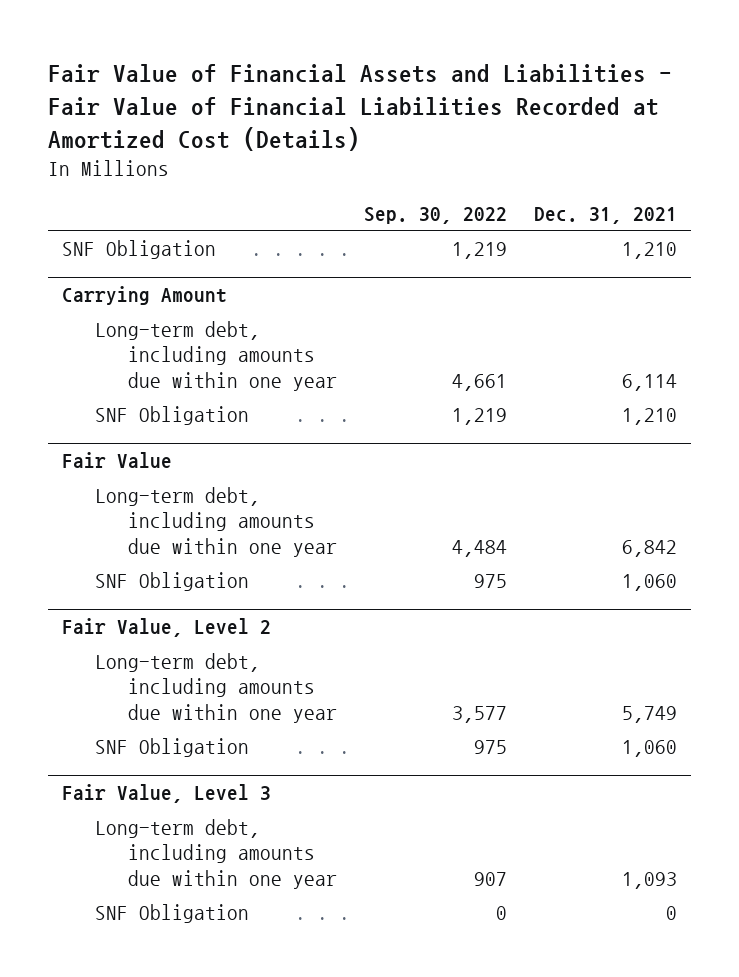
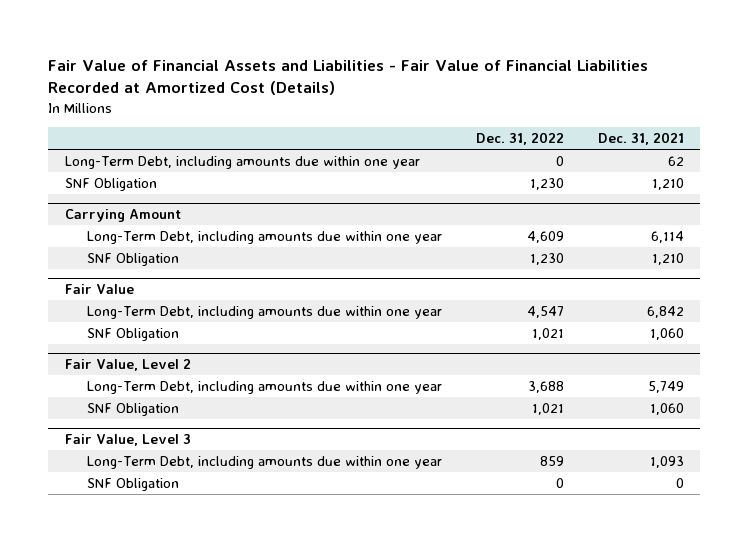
[364,206,508,224] Sep. 30, 2022 -> none
none -> [475,132,564,146] Dec. 31, 2022
none -> [65,155,421,169] Long-Term Debt, including amounts due within one year
[94,320,337,391] Long-term debt, including amounts due within one year -> [87,230,443,244] Long-Term Debt, including amounts due within one year
[94,486,337,557] Long-term debt, including amounts due within one year -> [87,305,443,319] Long-Term Debt, including amounts due within one year
[94,652,337,723] Long-term debt, including amounts due within one year -> [87,380,443,394] Long-Term Debt, including amounts due within one year
[94,818,337,889] Long-term debt, including amounts due within one year -> [87,455,443,469] Long-Term Debt, including amounts due within one year

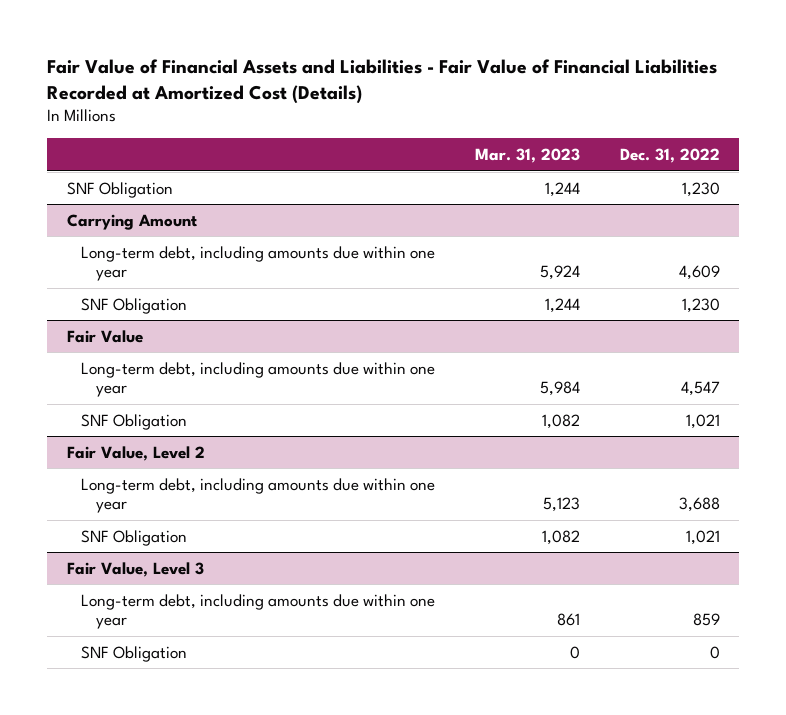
[597,132,684,146] Dec. 31, 2021 -> none
none -> [474,147,580,163] Mar. 31, 2023
[65,155,421,169] Long-Term Debt, including amounts due within one year -> none
[87,230,443,244] Long-Term Debt, including amounts due within one year -> [81,245,436,282] Long-term debt, including amounts due within one year
[87,305,443,319] Long-Term Debt, including amounts due within one year -> [81,361,436,398] Long-term debt, including amounts due within one year
[87,380,443,394] Long-Term Debt, including amounts due within one year -> [81,477,436,514] Long-term debt, including amounts due within one year
[87,455,443,469] Long-Term Debt, including amounts due within one year -> [81,593,436,630] Long-term debt, including amounts due within one year

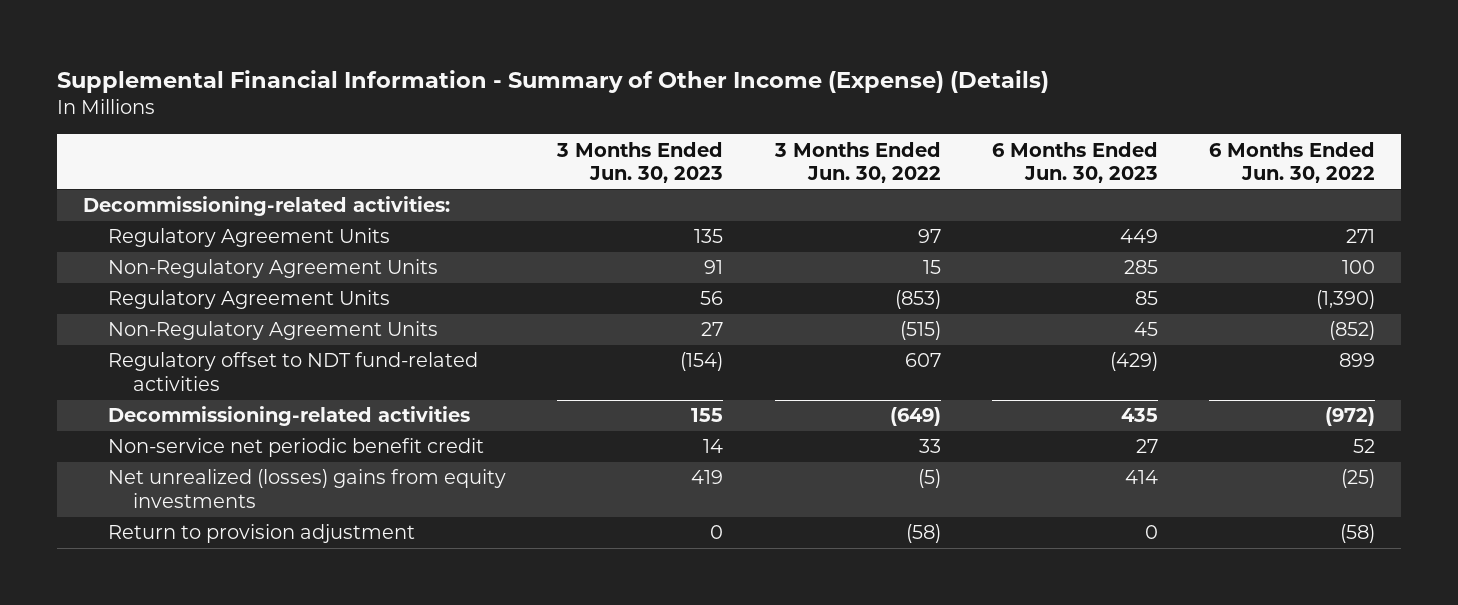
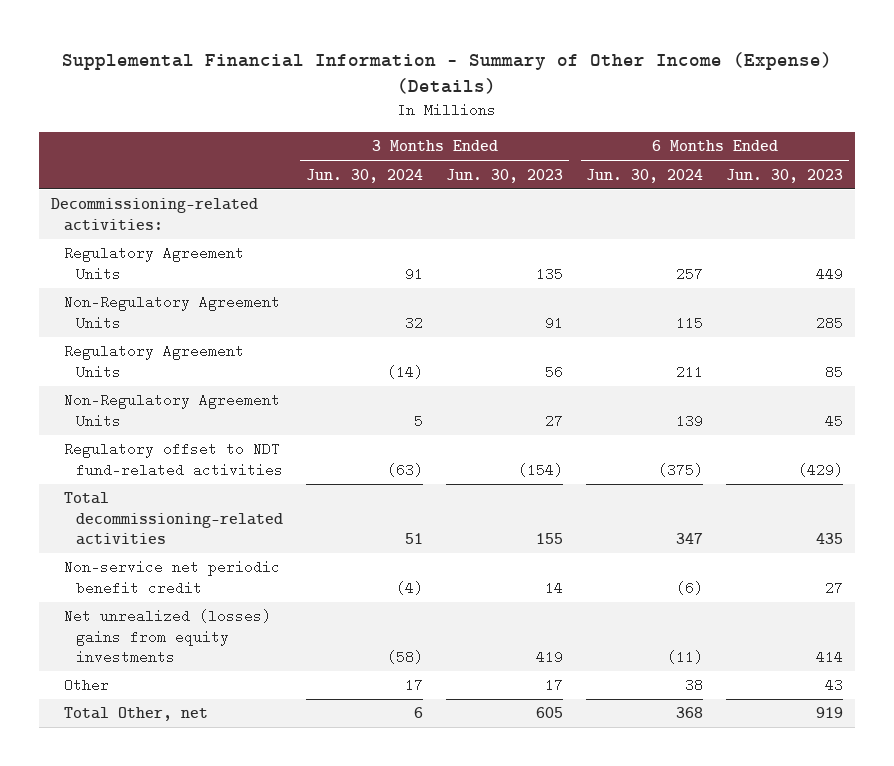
[773,141,941,184] 3 Months Ended Jun. 30, 2022 -> none
[1209,141,1376,184] 6 Months Ended Jun. 30, 2022 -> none
none -> [306,168,424,183] Jun. 30, 2024
none -> [586,168,704,183] Jun. 30, 2024
[107,406,470,427] Decommissioning-related activities -> [63,492,284,546] Total decommissioning-related activities
[107,524,415,544] Return to provision adjustment -> none
none -> [63,678,109,693] Other
none -> [63,707,208,722] Total Other, net

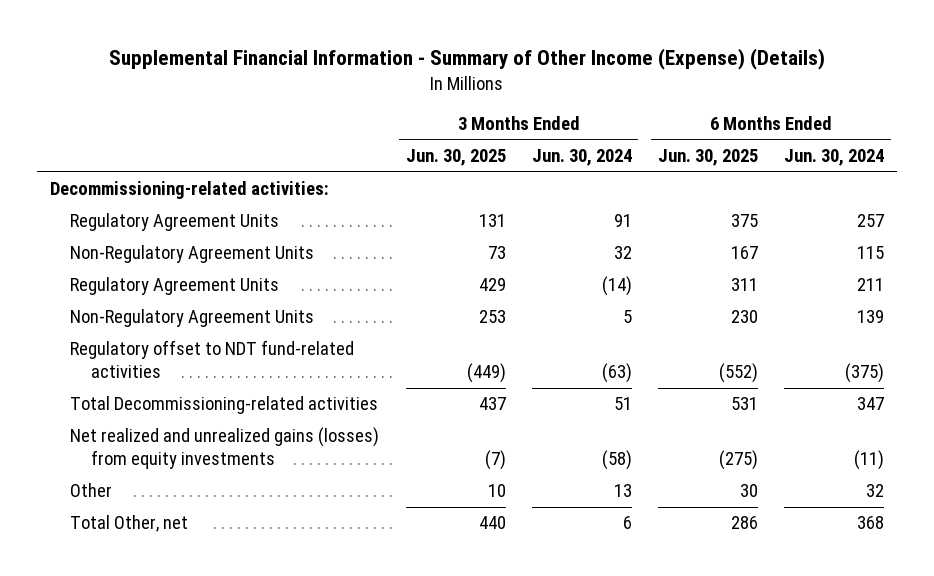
[446,168,564,183] Jun. 30, 2023 -> none
[726,168,844,183] Jun. 30, 2023 -> none
none -> [405,149,506,167] Jun. 30, 2025
none -> [658,149,759,167] Jun. 30, 2025
[63,560,280,595] Non-service net periodic benefit credit -> none
[63,492,284,546] Total decommissioning-related activities -> [70,396,379,415] Total Decommissioning-related activities
[63,609,271,665] Net unrealized (losses) gains from equity investments -> [70,427,380,470] Net realized and unrealized gains (losses) from equity investments
[405,678,424,693] 17 -> [613,484,632,498] 13
[685,678,704,693] 38 -> [866,484,885,498] 32

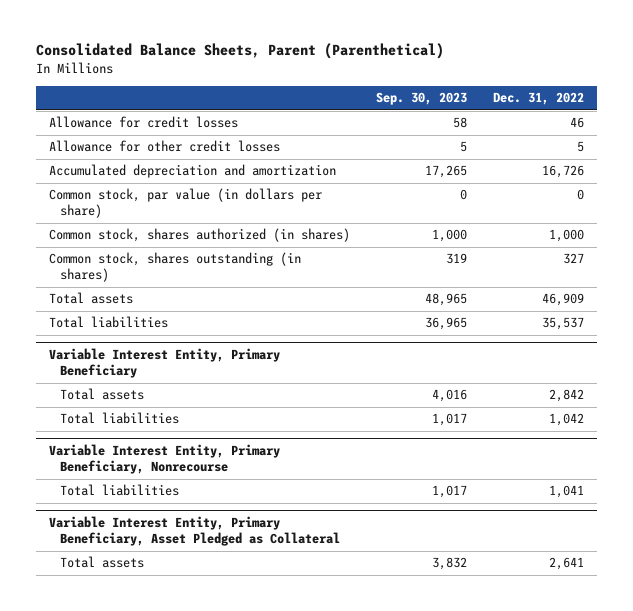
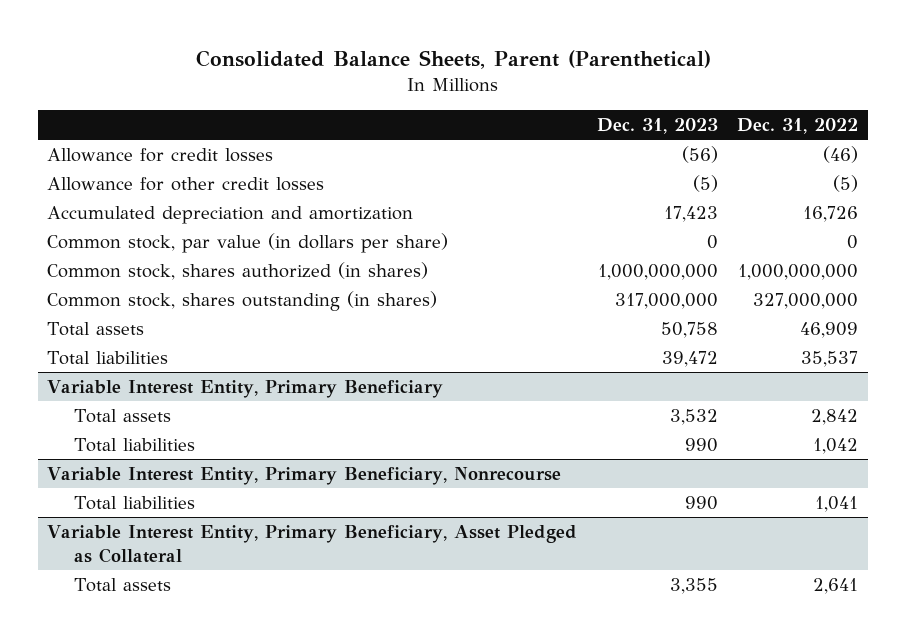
[376,92,468,106] Sep. 30, 2023 -> none
none -> [596,118,718,135] Dec. 31, 2023
[570,117,585,129] 46 -> [822,146,858,164] (46)
[577,141,585,153] 5 -> [832,175,858,193] (5)
[549,229,585,243] 1,000 -> [737,264,858,281] 1,000,000,000
[563,253,585,265] 327 -> [752,293,858,310] 327,000,000

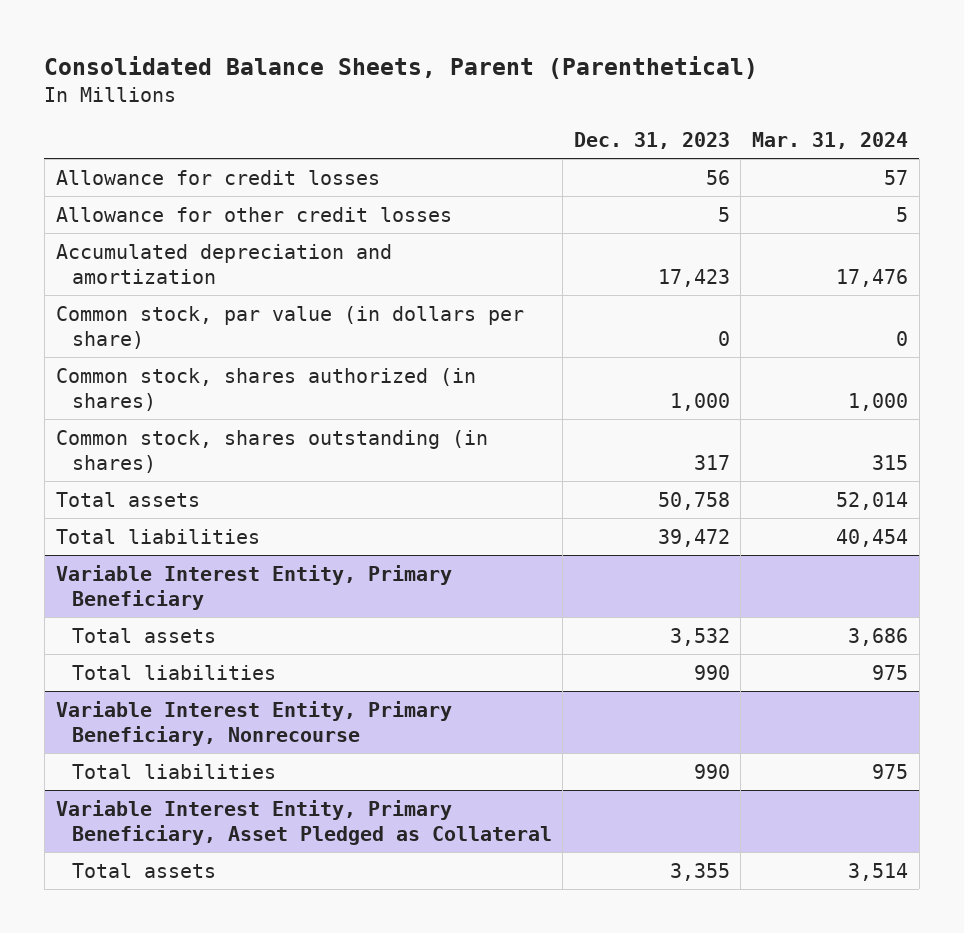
[736,118,858,135] Dec. 31, 2022 -> none
none -> [752,131,909,149] Mar. 31, 2024
[681,146,718,164] (56) -> [705,169,730,185] 56
[692,175,718,193] (5) -> [717,206,730,222] 5
[597,264,718,281] 1,000,000,000 -> [669,392,730,411] 1,000
[614,293,718,310] 317,000,000 -> [693,454,730,470] 317

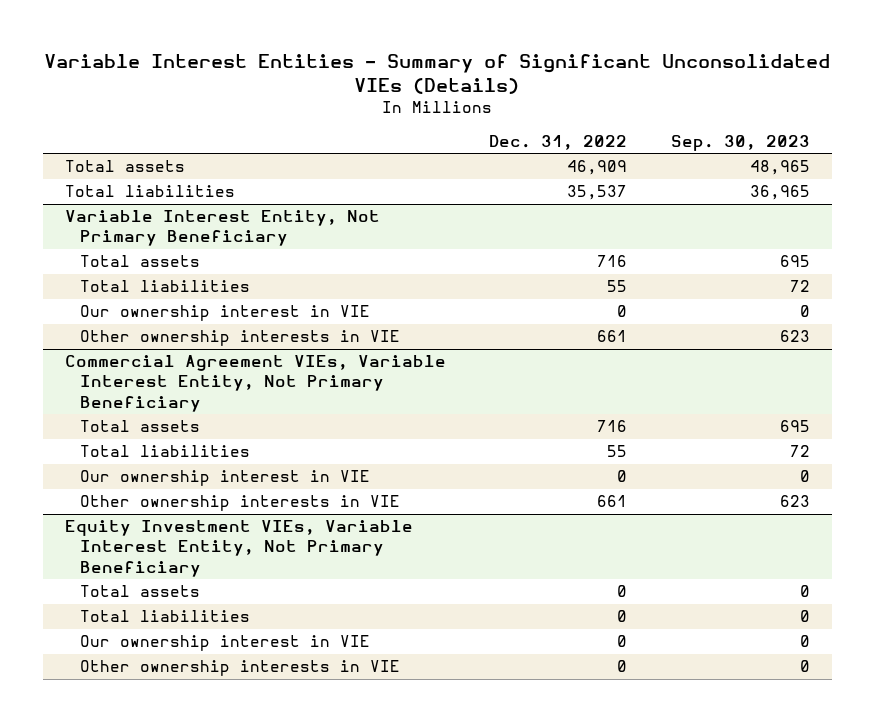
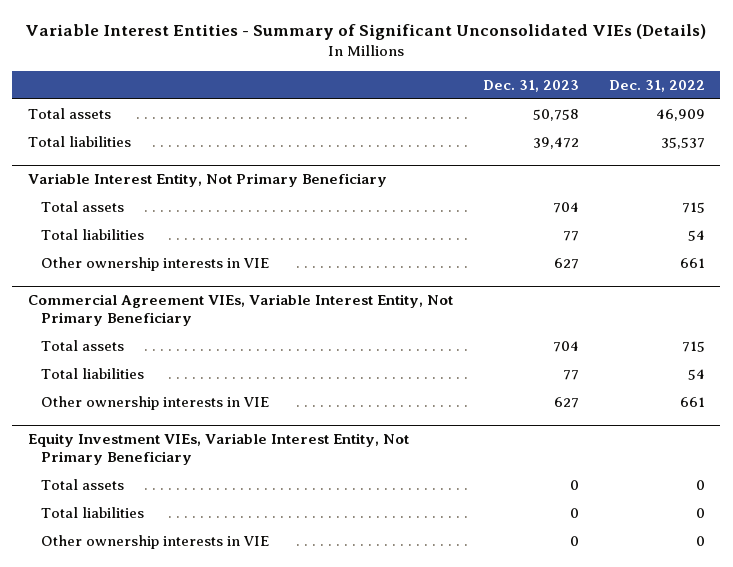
[670,134,810,151] Sep. 30, 2023 -> none
none -> [482,79,579,92] Dec. 31, 2023
[80,305,371,322] Our ownership interest in VIE -> none
[597,255,628,268] 716 -> [682,202,706,214] 715
[607,280,628,293] 55 -> [688,230,706,242] 54
[80,470,371,487] Our ownership interest in VIE -> none
[597,420,628,433] 716 -> [682,341,706,353] 715
[607,445,628,458] 55 -> [688,369,706,381] 54
[80,635,371,652] Our ownership interest in VIE -> none

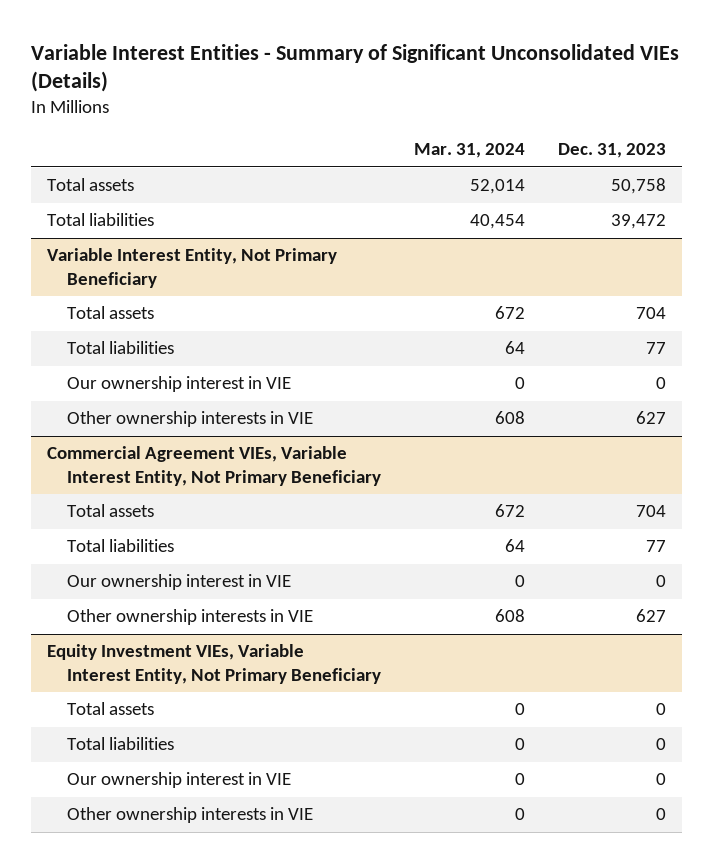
[609,79,706,92] Dec. 31, 2022 -> none
none -> [413,143,525,159] Mar. 31, 2024
none -> [67,376,292,393] Our ownership interest in VIE
none -> [67,574,292,591] Our ownership interest in VIE
none -> [67,772,292,789] Our ownership interest in VIE

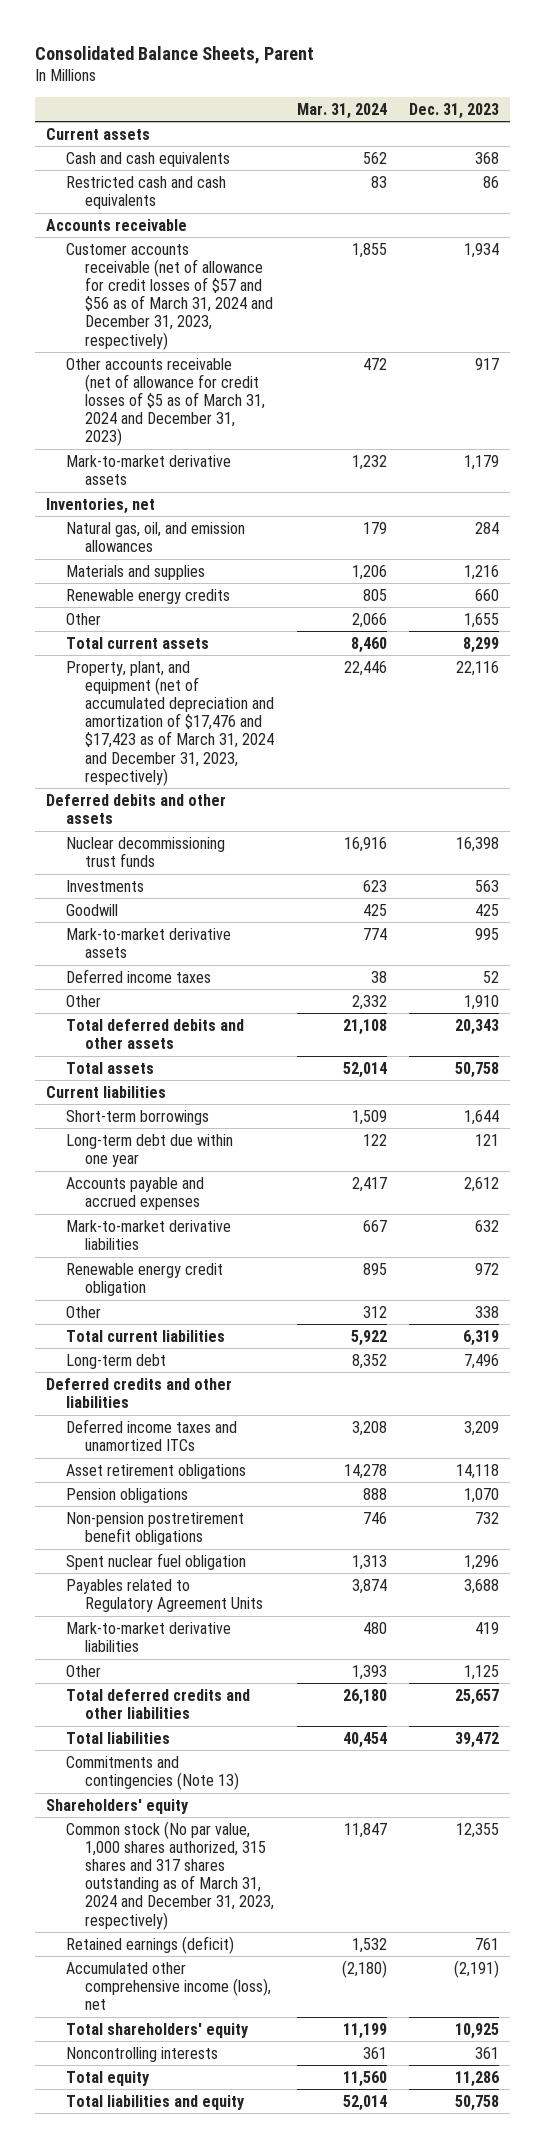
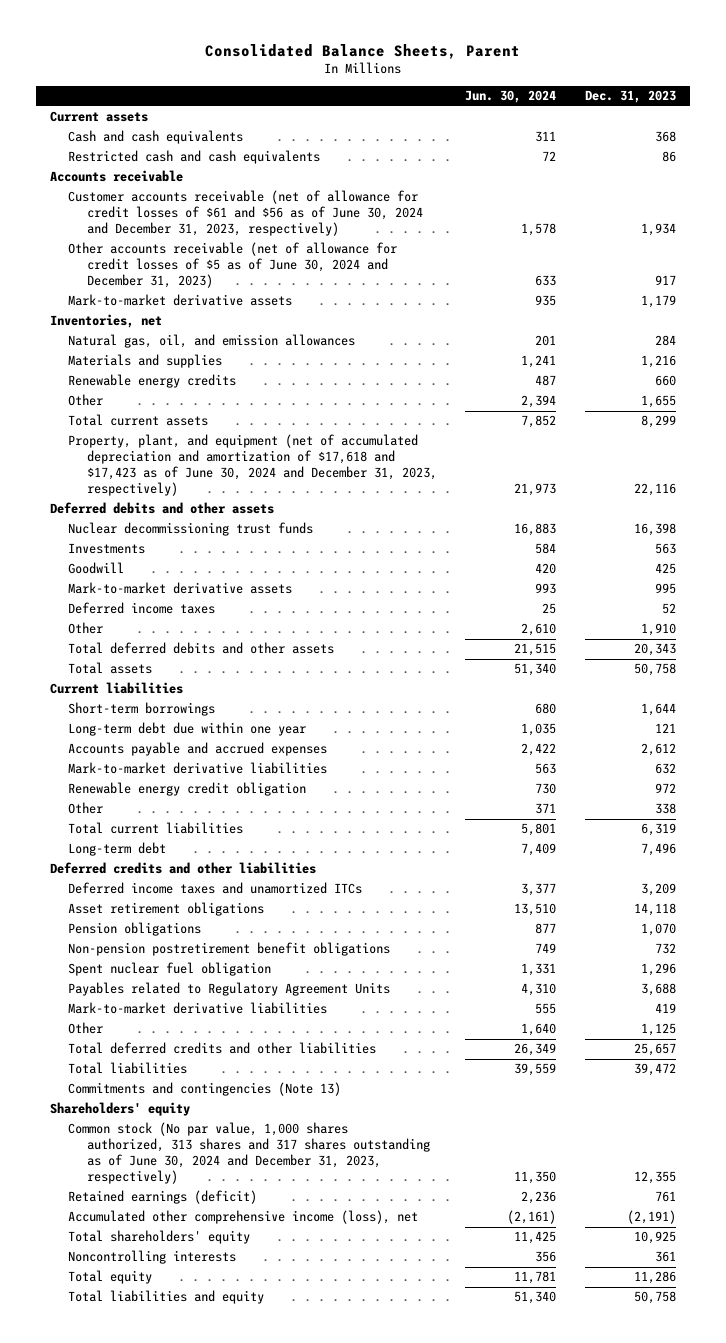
[296,102,387,119] Mar. 31, 2024 -> none
none -> [465,90,557,104] Jun. 30, 2024
[65,242,274,350] Customer accounts receivable (net of allowance for credit losses of $57 and $56 as of March 31, 2024 and December 31, 2023, respectively) -> [68,190,423,237] Customer accounts receivable (net of allowance for credit losses of $61 and $56 as of June 30, 2024 and December 31, 2023, respectively)
[65,357,266,447] Other accounts receivable (net of allowance for credit losses of $5 as of March 31, 2024 and December 31, 2023) -> [68,242,398,289] Other accounts receivable (net of allowance for credit losses of $5 as of June 30, 2024 and December 31, 2023)
[65,660,275,786] Property, plant, and equipment (net of accumulated depreciation and amortization of $17,476 and $17,423 as of March 31, 2024 and December 31, 2023, respectively) -> [68,434,437,497] Property, plant, and equipment (net of accumulated depreciation and amortization of $17,618 and $17,423 as of June 30, 2024 and December 31, 2023, respectively)
[65,1820,275,1930] Common stock (No par value, 1,000 shares authorized, 315 shares and 317 shares outstanding as of March 31, 2024 and December 31, 2023, respectively) -> [68,1122,430,1185] Common stock (No par value, 1,000 shares authorized, 313 shares and 317 shares outstanding as of June 30, 2024 and December 31, 2023, respectively)

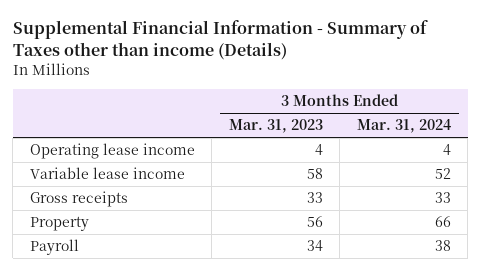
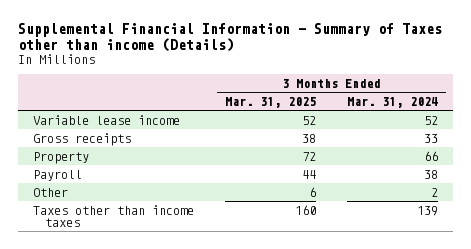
[228,119,323,134] Mar. 31, 2023 -> none
none -> [225,96,317,108] Mar. 31, 2025
[29,143,195,160] Operating lease income -> none
none -> [33,187,69,197] Other
none -> [33,204,195,227] Taxes other than income taxes

